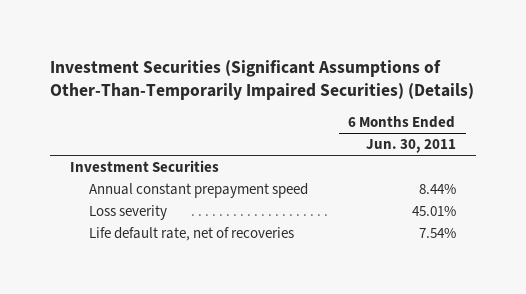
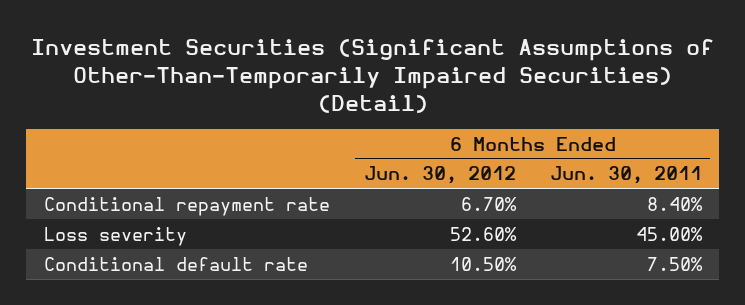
[49,59,474,101] Investment Securities (Significant Assumptions of Other-Than-Temporarily Impaired Securities) (Details) -> [30,38,714,113] Investment Securities (Significant Assumptions of Other-Than-Temporarily Impaired Securities) (Detail)
none -> [363,166,516,185] Jun. 30, 2012
[69,160,219,173] Investment Securities -> none
[88,183,308,199] Annual constant prepayment speed -> none
[88,227,294,242] Life default rate, net of recoveries -> none
none -> [43,196,330,216] Conditional repayment rate
[411,206,456,217] 45.01% -> [635,226,703,241] 45.00%
none -> [43,256,308,271] Conditional default rate

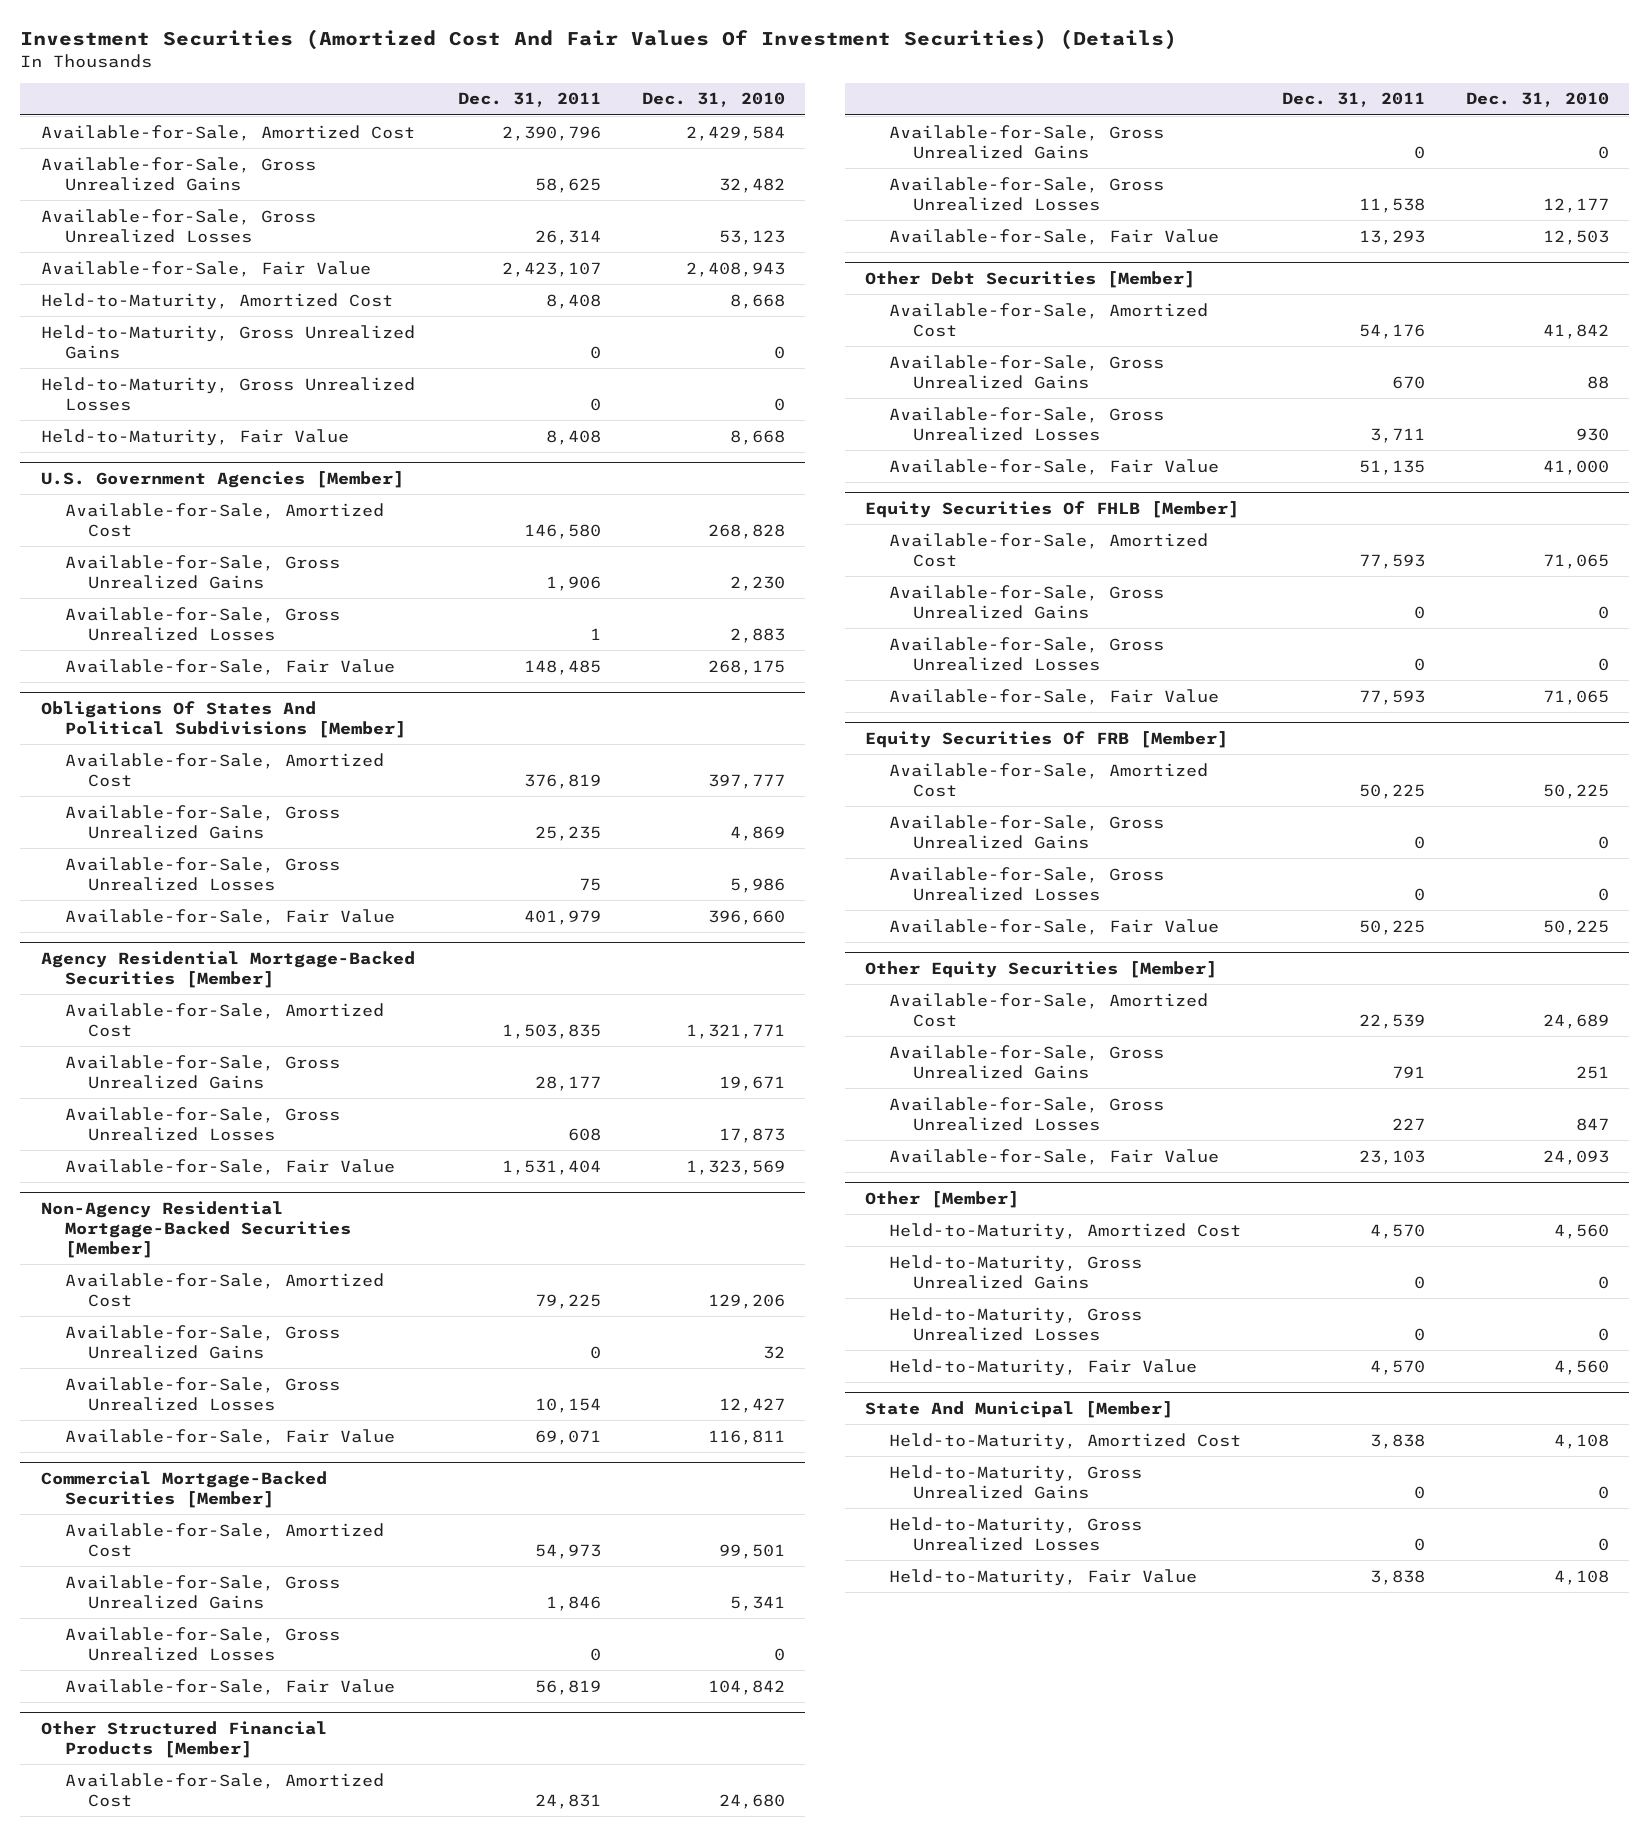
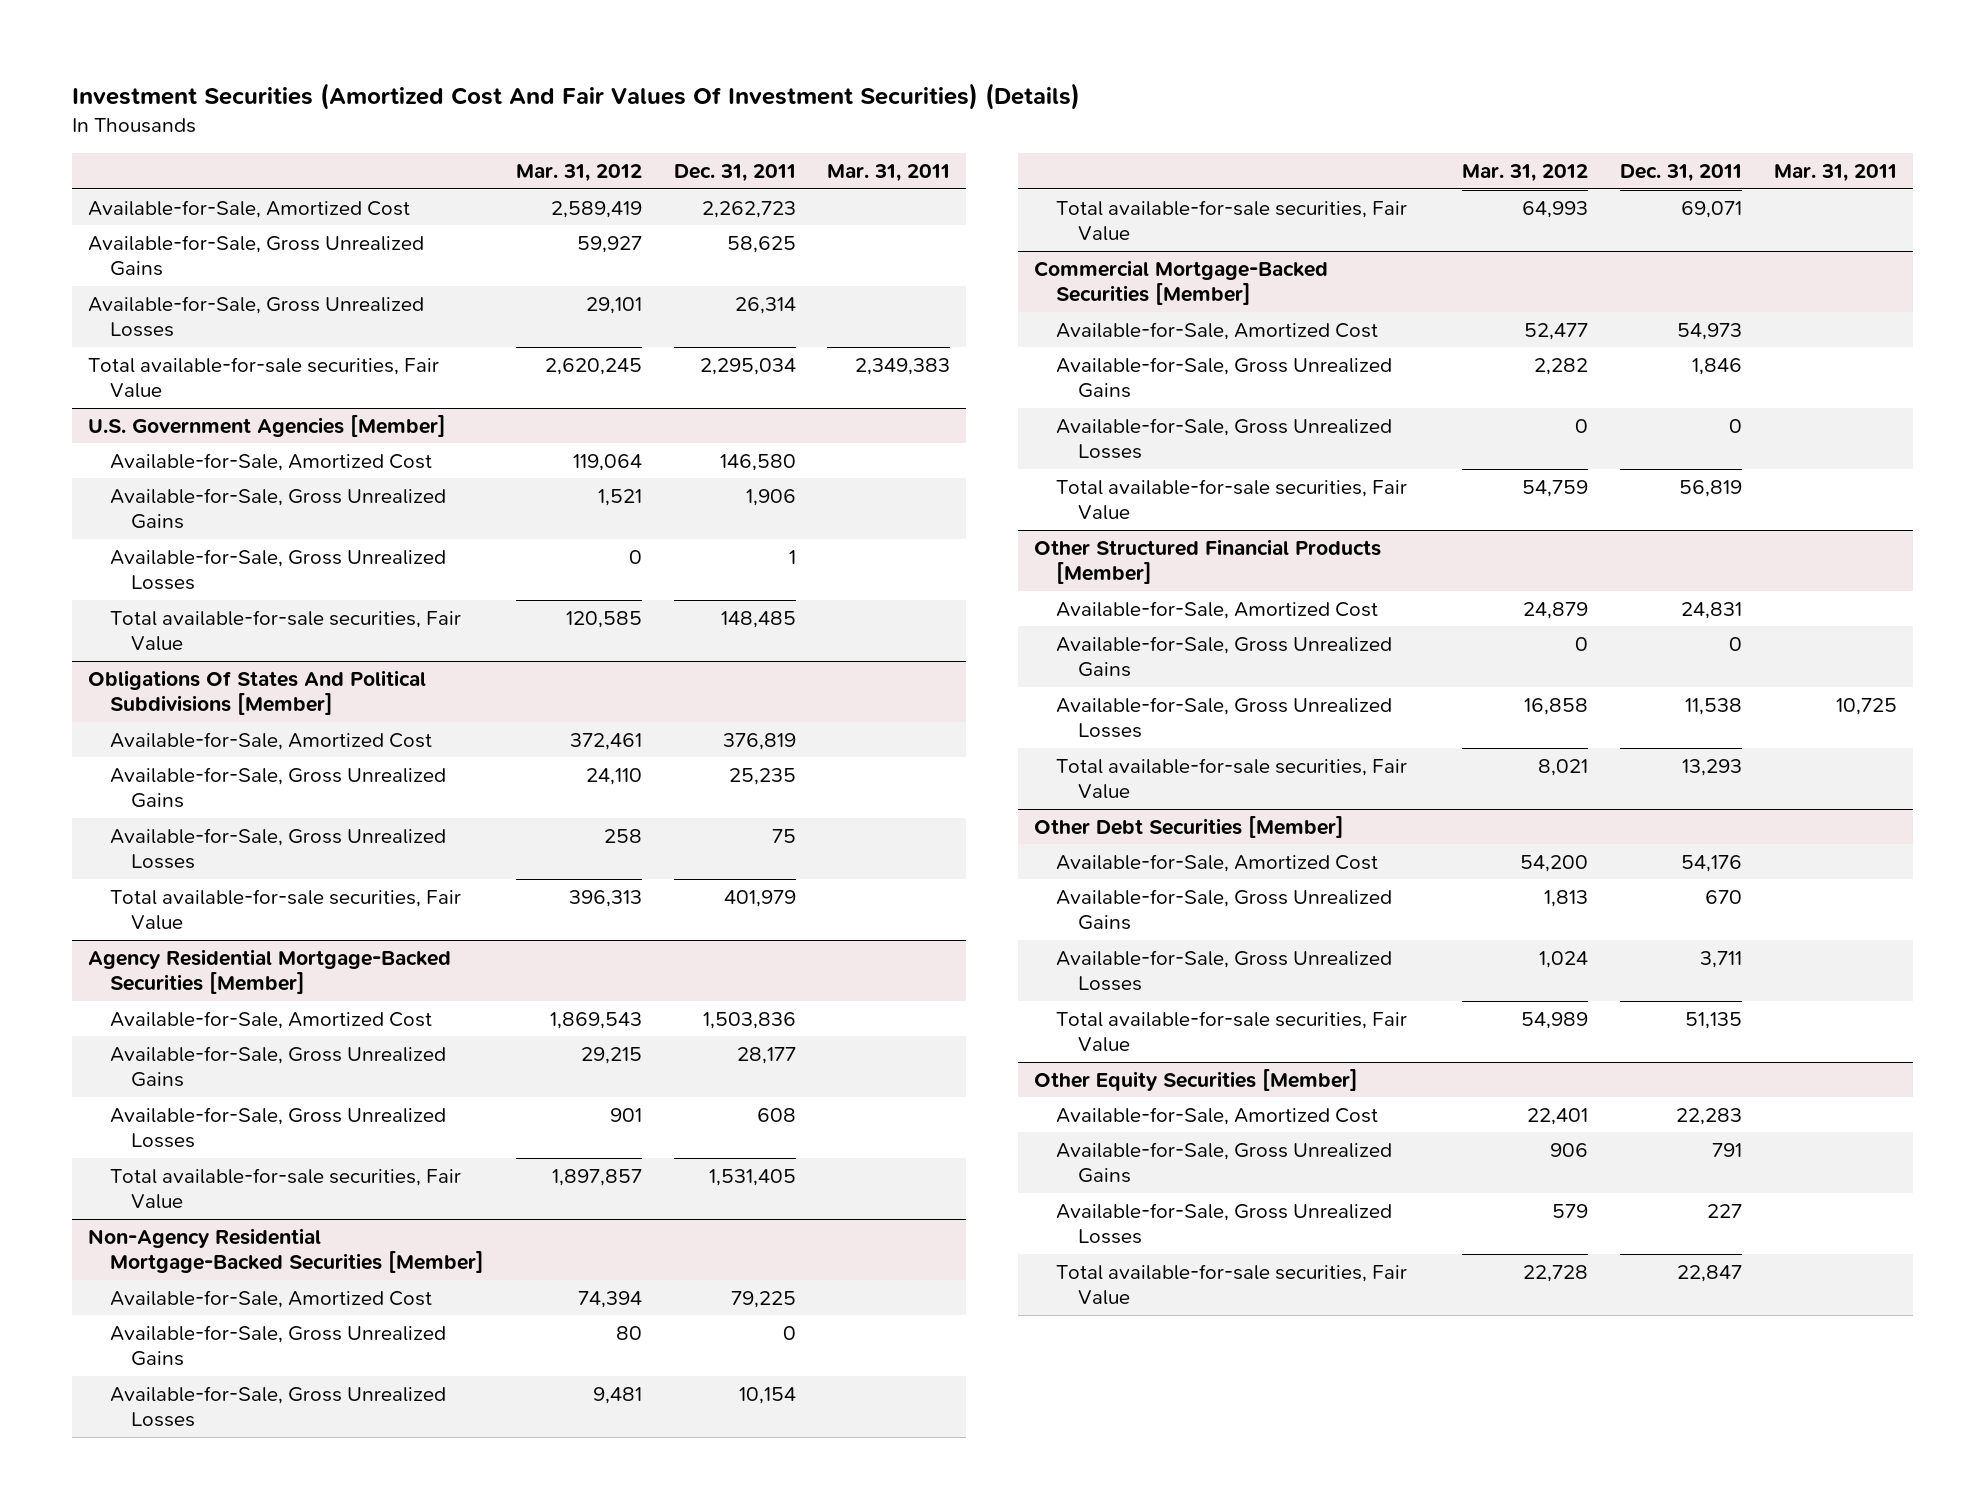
[641,92,785,108] Dec. 31, 2010 -> none
none -> [515,163,642,182] Mar. 31, 2012
none -> [827,163,951,182] Mar. 31, 2011
[501,125,601,141] 2,390,796 -> [701,200,796,218] 2,262,723
[40,292,393,310] Held-to-Maturity, Amortized Cost -> none
[40,324,415,359] Held-to-Maturity, Gross Unrealized Gains -> none
[40,376,415,411] Held-to-Maturity, Gross Unrealized Losses -> none
[40,428,349,446] Held-to-Maturity, Fair Value -> none
[40,260,371,277] Available-for-Sale, Fair Value -> [88,356,440,399] Total available-for-sale securities, Fair Value
[501,261,601,277] 2,423,107 -> [699,357,796,375] 2,295,034
[64,658,395,675] Available-for-Sale, Fair Value -> [109,609,461,652] Total available-for-sale securities, Fair Value
[64,908,395,925] Available-for-Sale, Fair Value -> [109,888,461,931] Total available-for-sale securities, Fair Value
[501,1023,601,1039] 1,503,835 -> [702,1011,796,1029] 1,503,836
[64,1158,395,1175] Available-for-Sale, Fair Value -> [109,1167,461,1210] Total available-for-sale securities, Fair Value
[501,1159,601,1175] 1,531,404 -> [708,1168,796,1186] 1,531,405
[64,1428,395,1445] Available-for-Sale, Fair Value -> [1055,199,1407,242] Total available-for-sale securities, Fair Value
[64,1678,395,1695] Available-for-Sale, Fair Value -> [1055,478,1407,521] Total available-for-sale securities, Fair Value
[888,228,1219,245] Available-for-Sale, Fair Value -> [1055,757,1407,800] Total available-for-sale securities, Fair Value
[865,500,1240,518] Equity Securities Of FHLB [Member] -> none
[888,532,1208,567] Available-for-Sale, Amortized Cost -> none
[888,584,1164,619] Available-for-Sale, Gross Unrealized Gains -> none
[888,636,1164,671] Available-for-Sale, Gross Unrealized Losses -> none
[888,688,1219,705] Available-for-Sale, Fair Value -> none
[865,730,1229,748] Equity Securities Of FRB [Member] -> none
[888,762,1208,797] Available-for-Sale, Amortized Cost -> none
[888,814,1164,849] Available-for-Sale, Gross Unrealized Gains -> none
[888,866,1164,901] Available-for-Sale, Gross Unrealized Losses -> none
[888,918,1219,935] Available-for-Sale, Fair Value -> none
[888,458,1219,475] Available-for-Sale, Fair Value -> [1055,1010,1407,1053] Total available-for-sale securities, Fair Value
[1358,1013,1425,1029] 22,539 -> [1675,1107,1742,1125] 22,283
[865,1190,1020,1208] Other [Member] -> none
[888,1222,1241,1240] Held-to-Maturity, Amortized Cost -> none
[888,1254,1142,1289] Held-to-Maturity, Gross Unrealized Gains -> none
[888,1306,1142,1341] Held-to-Maturity, Gross Unrealized Losses -> none
[888,1358,1197,1376] Held-to-Maturity, Fair Value -> none
[865,1400,1174,1418] State And Municipal [Member] -> none
[888,1432,1241,1450] Held-to-Maturity, Amortized Cost -> none
[888,1464,1142,1499] Held-to-Maturity, Gross Unrealized Gains -> none
[888,1516,1142,1551] Held-to-Maturity, Gross Unrealized Losses -> none
[888,1568,1197,1586] Held-to-Maturity, Fair Value -> none
[888,1148,1219,1165] Available-for-Sale, Fair Value -> [1055,1263,1407,1306] Total available-for-sale securities, Fair Value
[1358,1149,1425,1165] 23,103 -> [1676,1264,1742,1282] 22,847

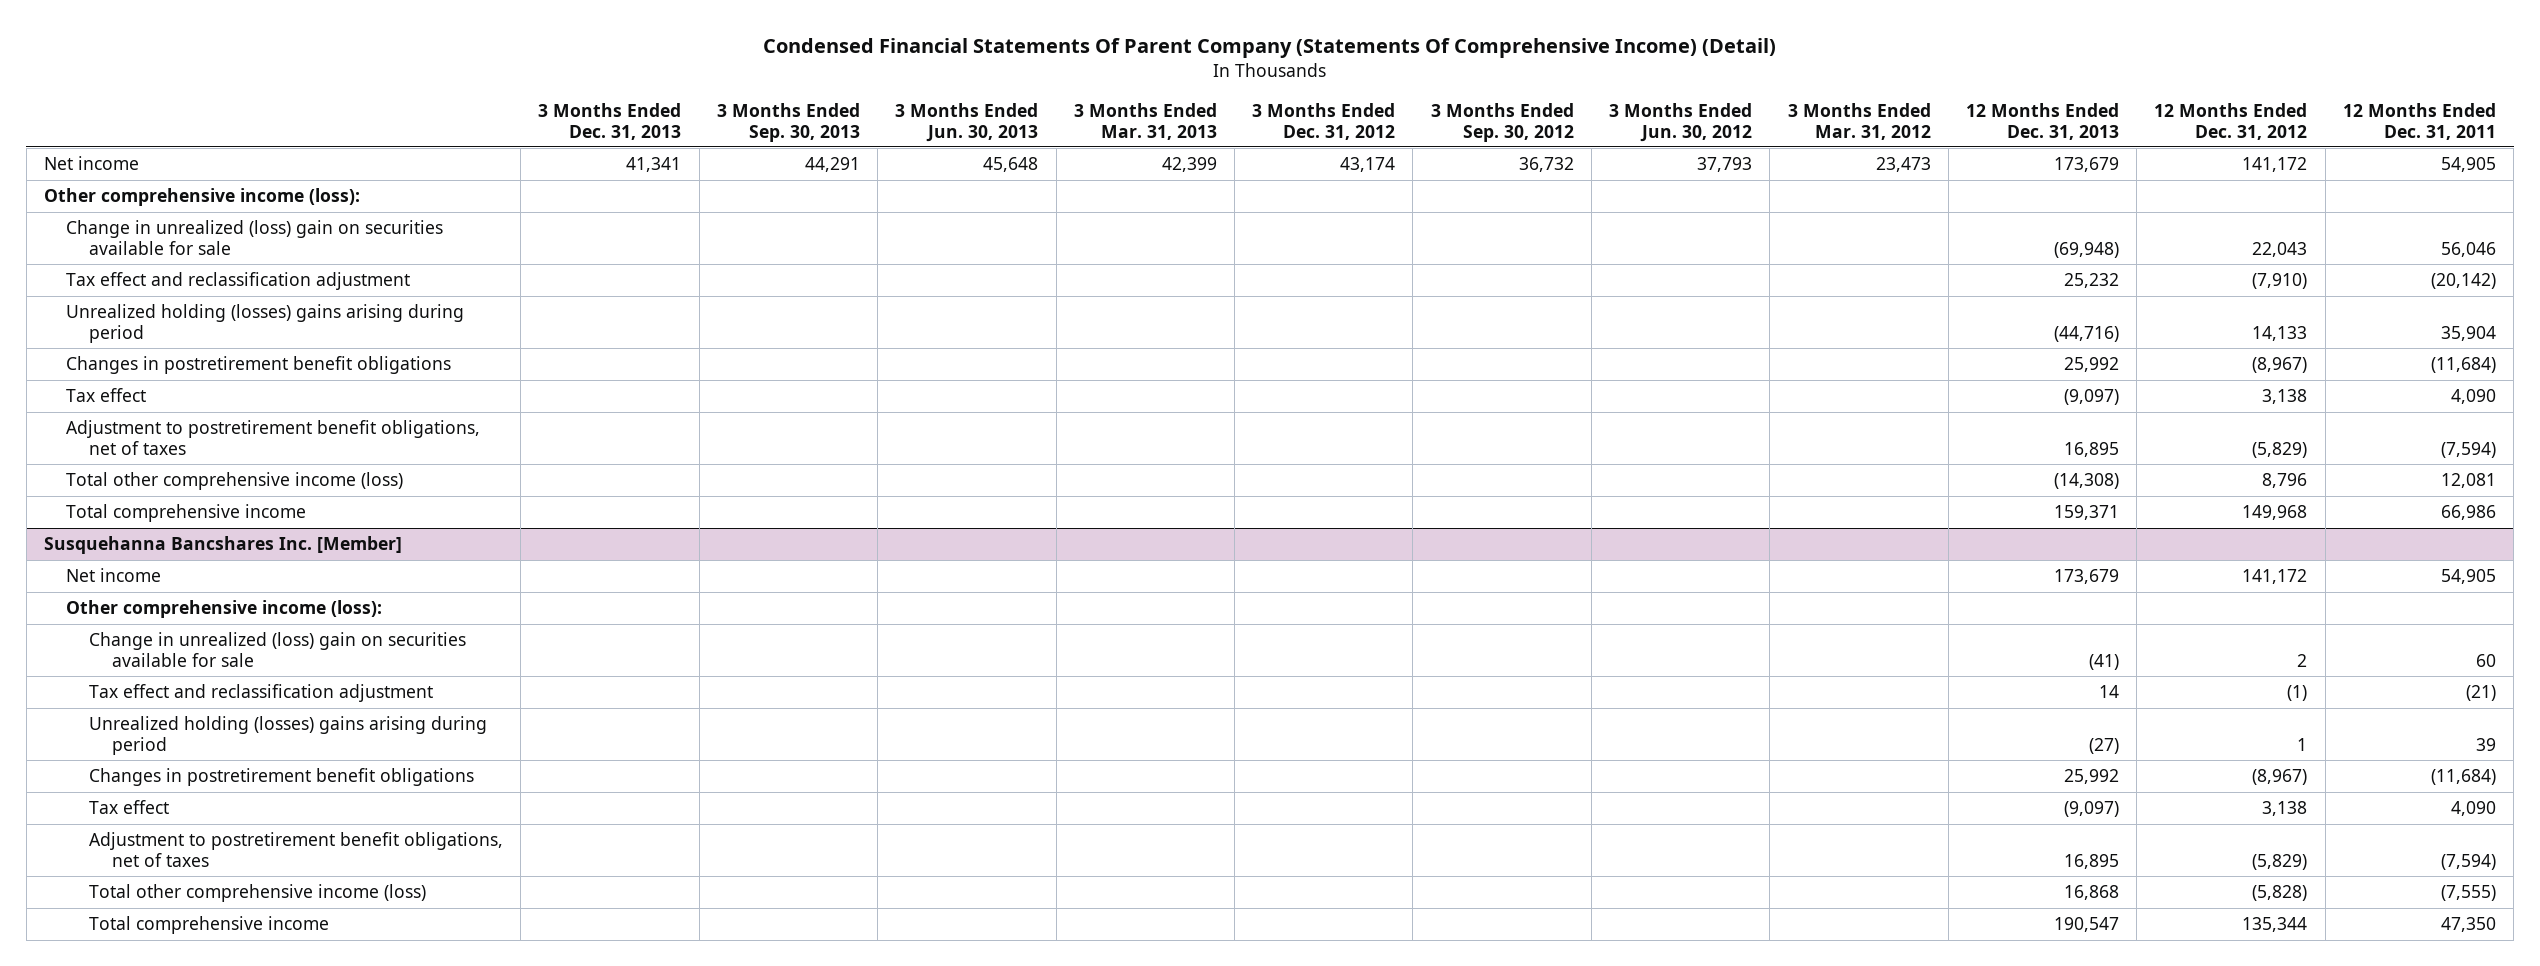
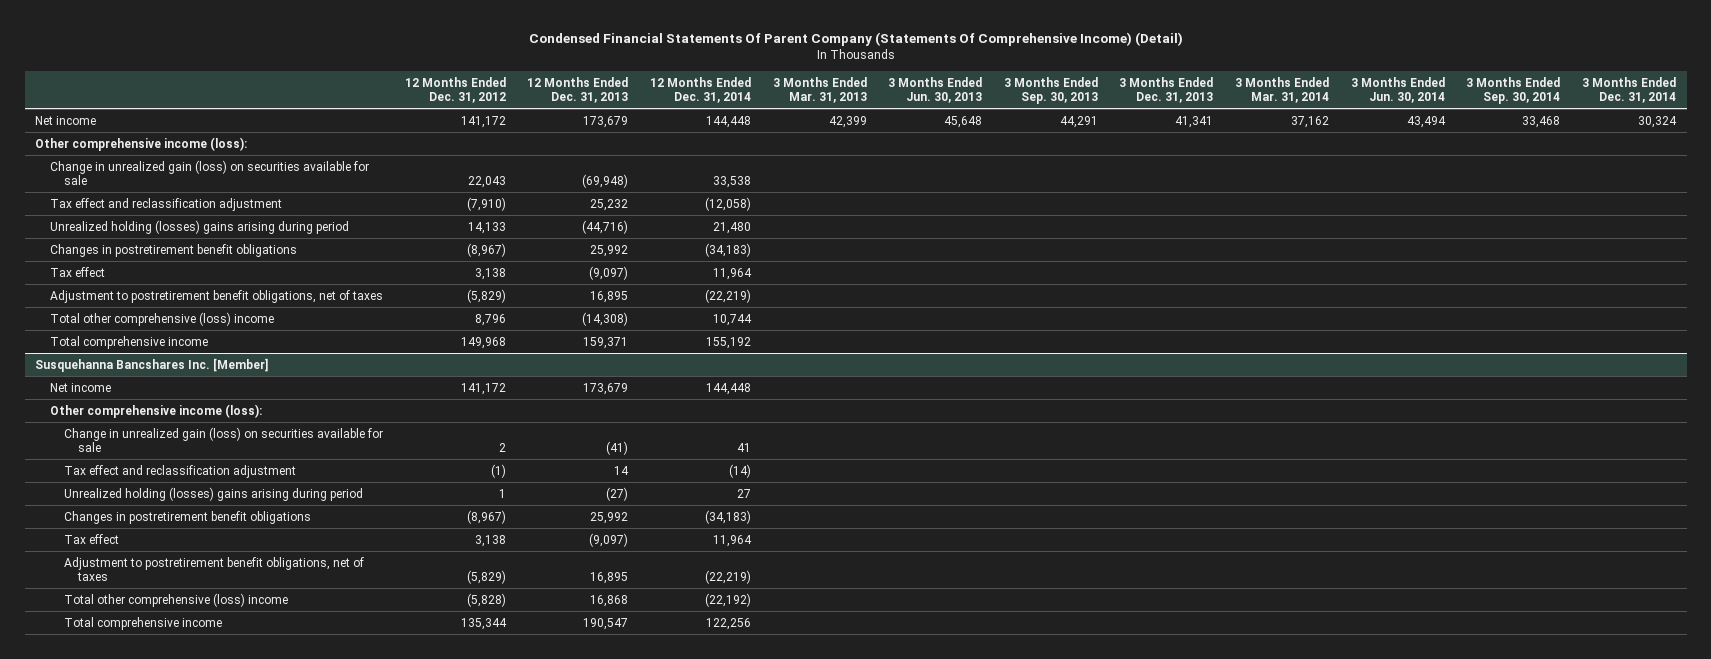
[1252,102,1396,140] 3 Months Ended Dec. 31, 2012 -> none
[1430,102,1574,142] 3 Months Ended Sep. 30, 2012 -> none
[1609,102,1753,142] 3 Months Ended Jun. 30, 2012 -> none
[1787,102,1931,140] 3 Months Ended Mar. 31, 2012 -> none
[2342,102,2496,140] 12 Months Ended Dec. 31, 2011 -> none
none -> [649,76,751,103] 12 Months Ended Dec. 31, 2014
none -> [1235,76,1330,103] 3 Months Ended Mar. 31, 2014
none -> [1350,76,1445,103] 3 Months Ended Jun. 30, 2014
none -> [1466,76,1561,104] 3 Months Ended Sep. 30, 2014
none -> [1581,76,1676,103] 3 Months Ended Dec. 31, 2014
[66,220,444,255] Change in unrealized (loss) gain on securities available for sale -> [49,159,369,185] Change in unrealized gain (loss) on securities available for sale
[66,472,404,491] Total other comprehensive income (loss) -> [49,311,274,326] Total other comprehensive (loss) income
[88,632,466,667] Change in unrealized (loss) gain on securities available for sale -> [64,426,384,452] Change in unrealized gain (loss) on securities available for sale
[88,884,426,903] Total other comprehensive income (loss) -> [64,592,289,607] Total other comprehensive (loss) income

